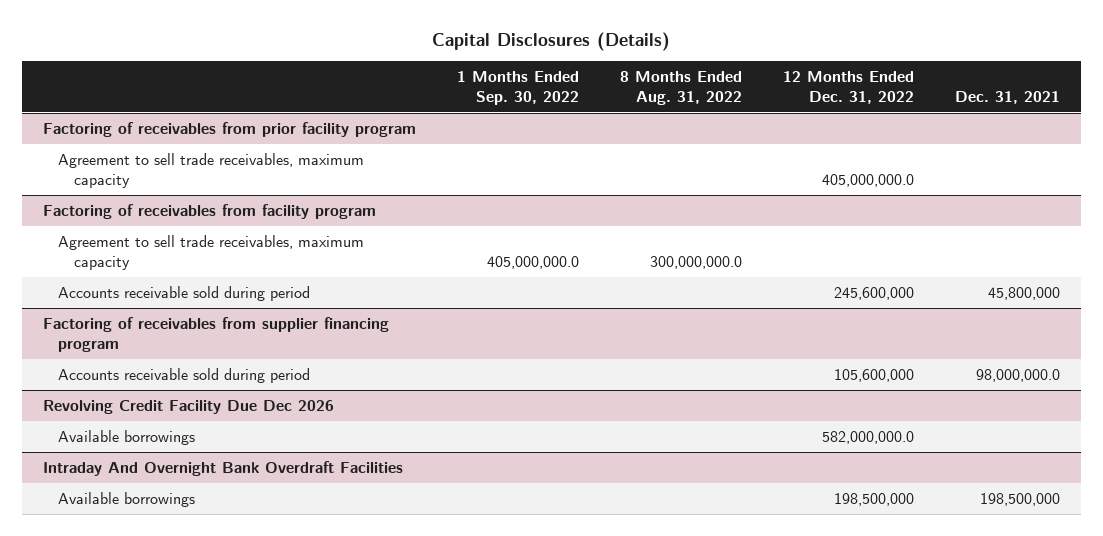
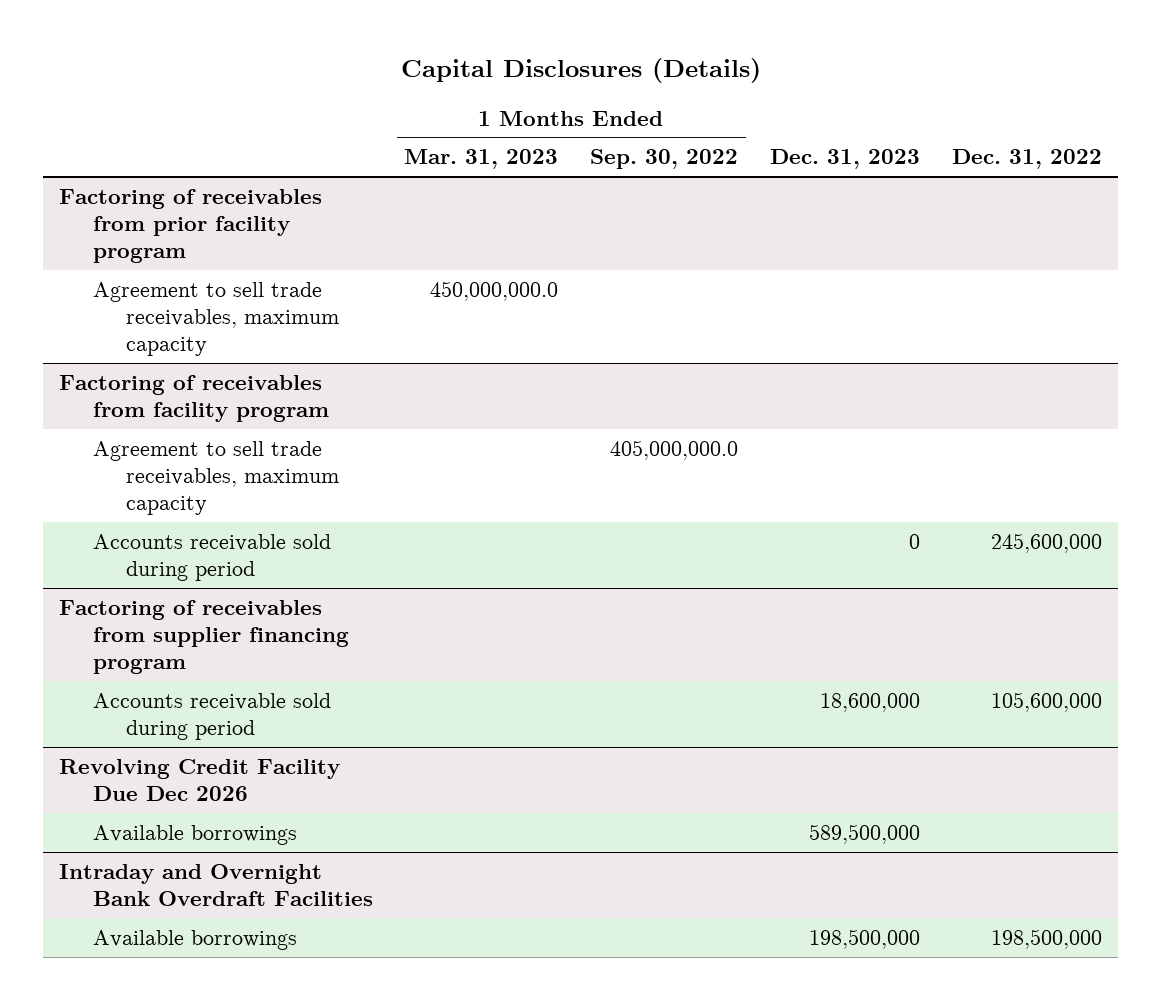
[619,71,742,105] 8 Months Ended Aug. 31, 2022 -> none
[783,71,915,104] 12 Months Ended Dec. 31, 2022 -> none
[955,90,1061,104] Dec. 31, 2021 -> none
none -> [404,149,559,170] Mar. 31, 2023
none -> [770,149,921,170] Dec. 31, 2023
none -> [951,149,1102,170] Dec. 31, 2022
[42,460,403,476] Intraday And Overnight Bank Overdraft Facilities -> [59,863,373,906] Intraday and Overnight Bank Overdraft Facilities

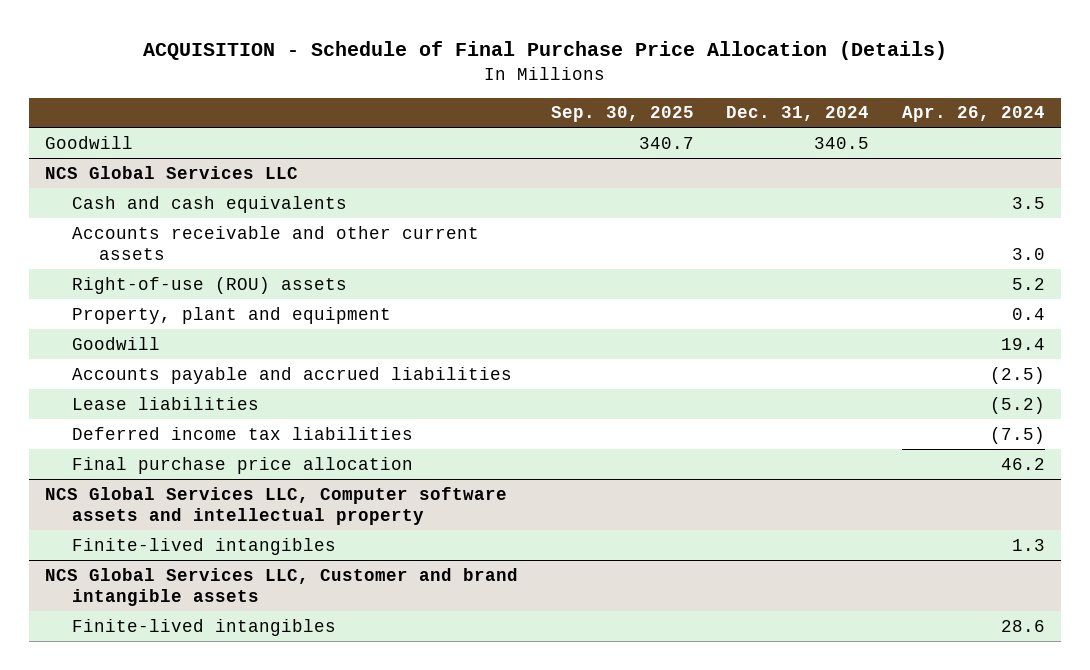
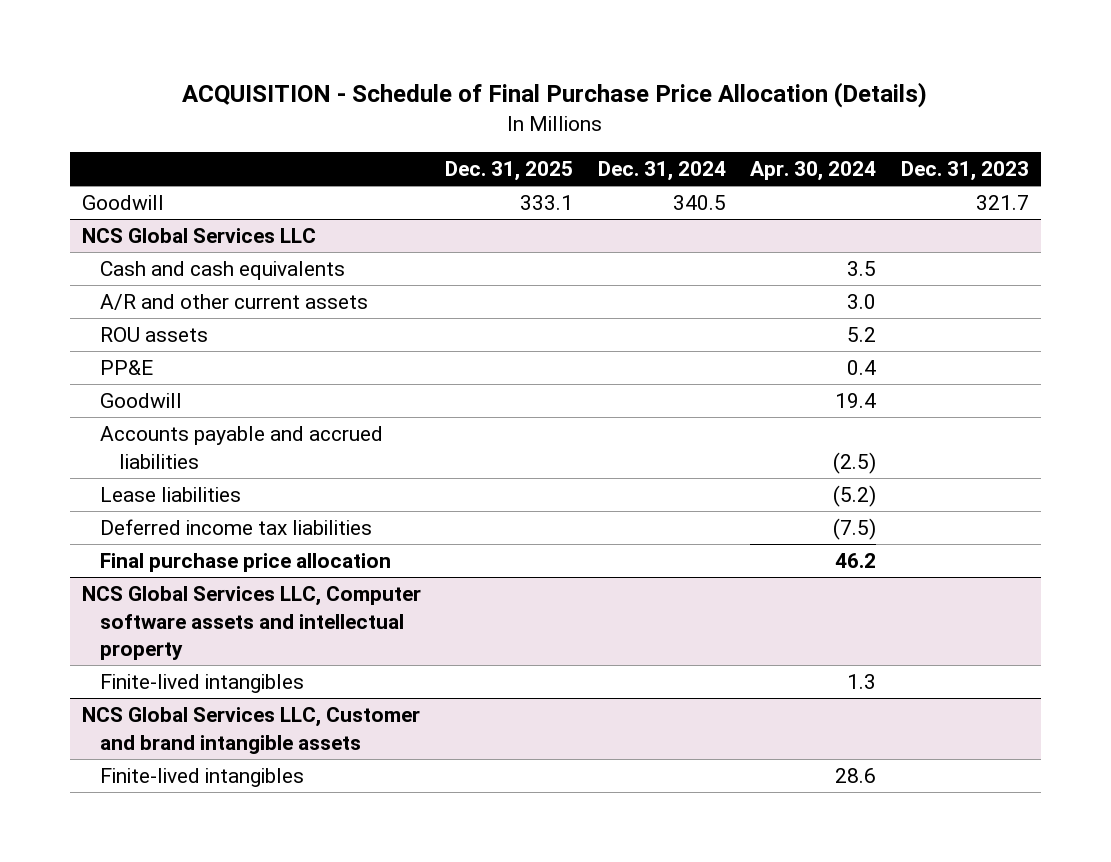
[550,106,694,123] Sep. 30, 2025 -> none
[901,106,1045,123] Apr. 26, 2024 -> none
none -> [445,161,574,182] Dec. 31, 2025
none -> [750,161,877,182] Apr. 30, 2024
none -> [900,161,1029,182] Dec. 31, 2023
[71,225,479,261] Accounts receivable and other current assets -> [100,294,369,311] A/R and other current assets
[71,276,347,294] Right-of-use (ROU) assets -> [100,327,209,343] ROU assets
[71,306,391,324] Property, plant and equipment -> [100,360,154,376] PP&E

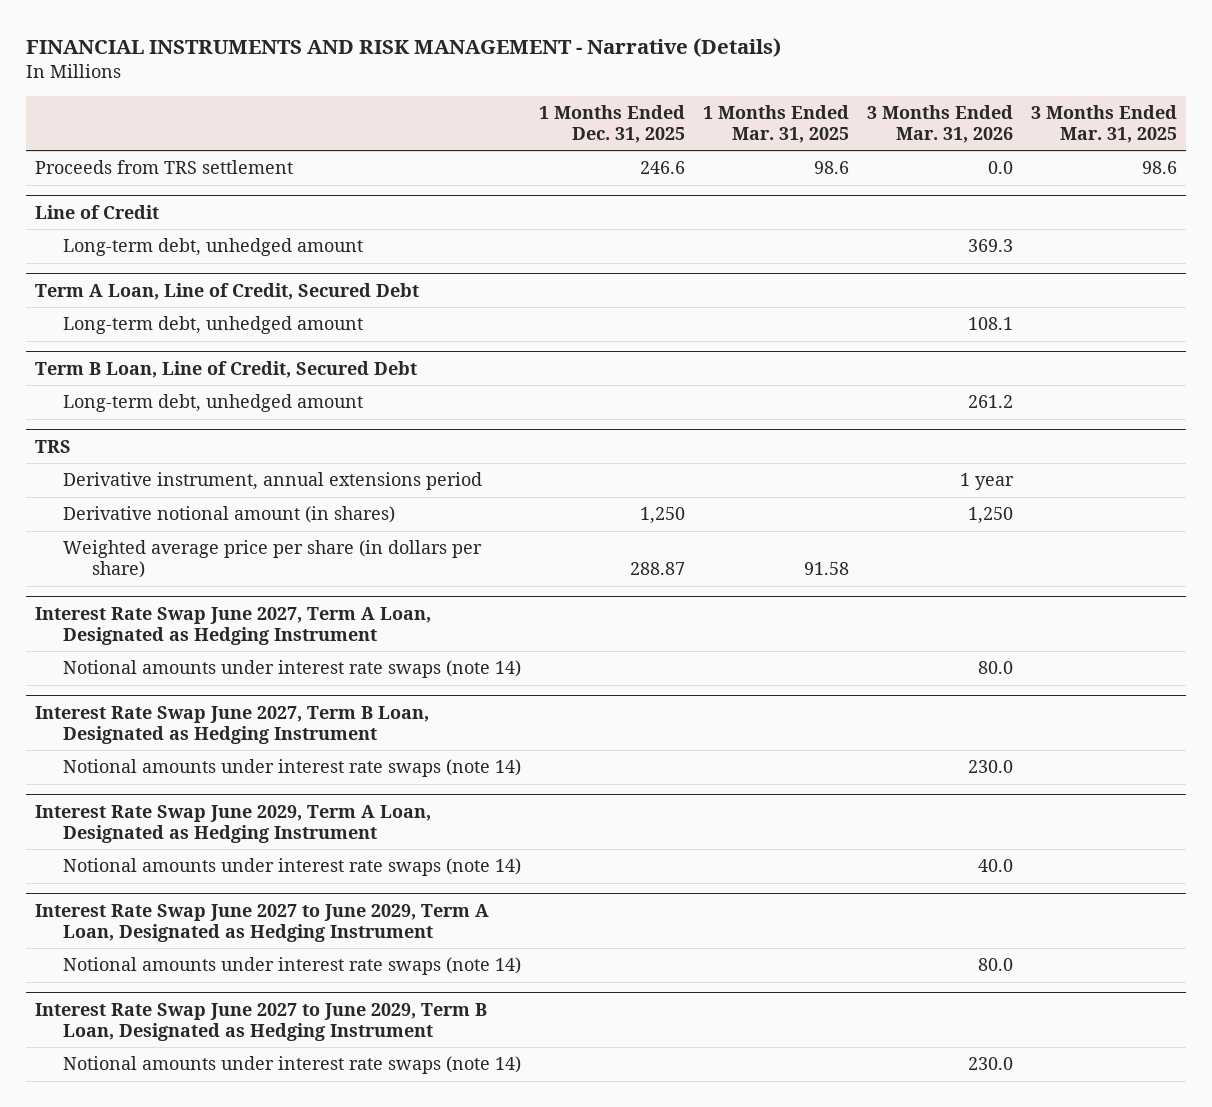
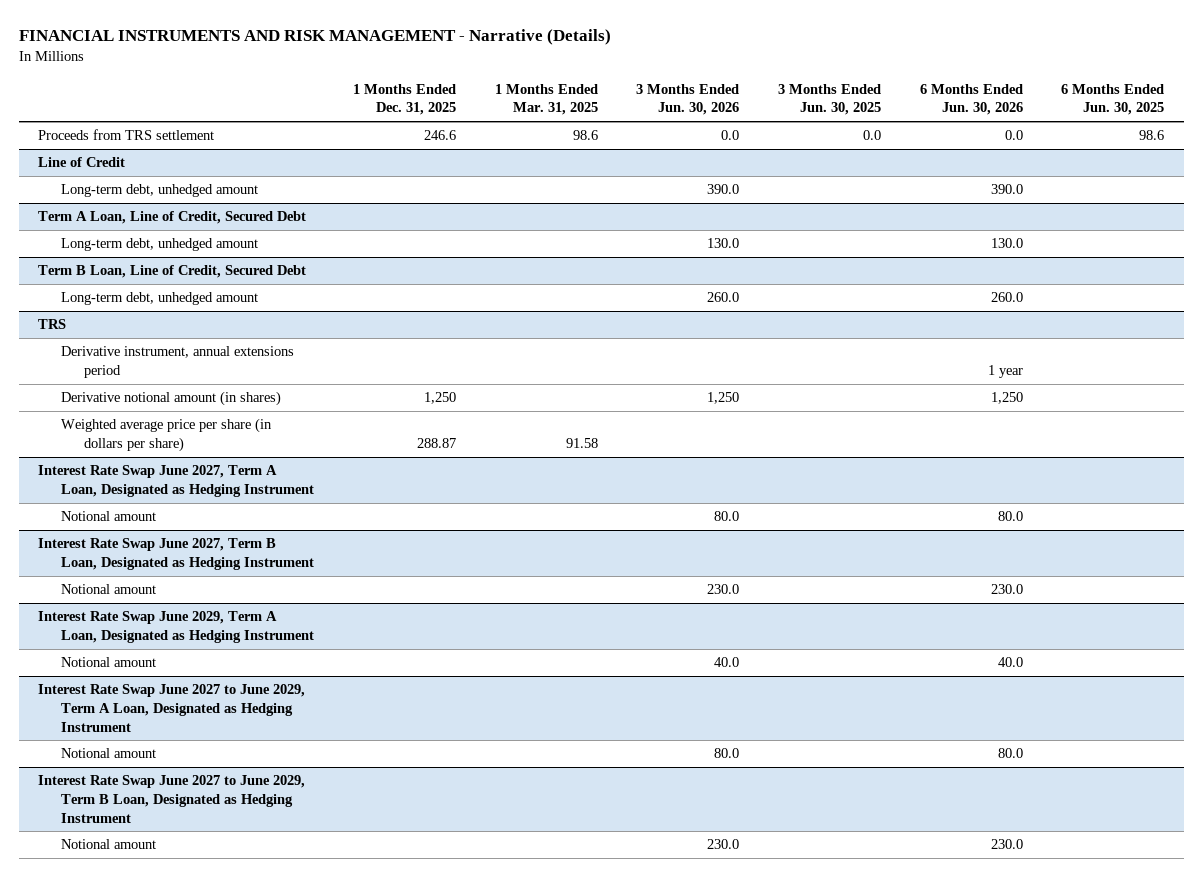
[867,104,1014,143] 3 Months Ended Mar. 31, 2026 -> none
[1031,104,1178,143] 3 Months Ended Mar. 31, 2025 -> none
none -> [636,83,740,116] 3 Months Ended Jun. 30, 2026
none -> [777,83,881,116] 3 Months Ended Jun. 30, 2025
none -> [919,83,1023,116] 6 Months Ended Jun. 30, 2026
none -> [1061,83,1165,116] 6 Months Ended Jun. 30, 2025
[63,660,522,679] Notional amounts under interest rate swaps (note 14) -> [61,511,157,522] Notional amount
[63,759,522,778] Notional amounts under interest rate swaps (note 14) -> [61,584,157,595] Notional amount
[63,858,522,877] Notional amounts under interest rate swaps (note 14) -> [61,657,157,668] Notional amount
[63,957,522,976] Notional amounts under interest rate swaps (note 14) -> [61,748,157,759] Notional amount
[63,1056,522,1075] Notional amounts under interest rate swaps (note 14) -> [61,839,157,850] Notional amount

